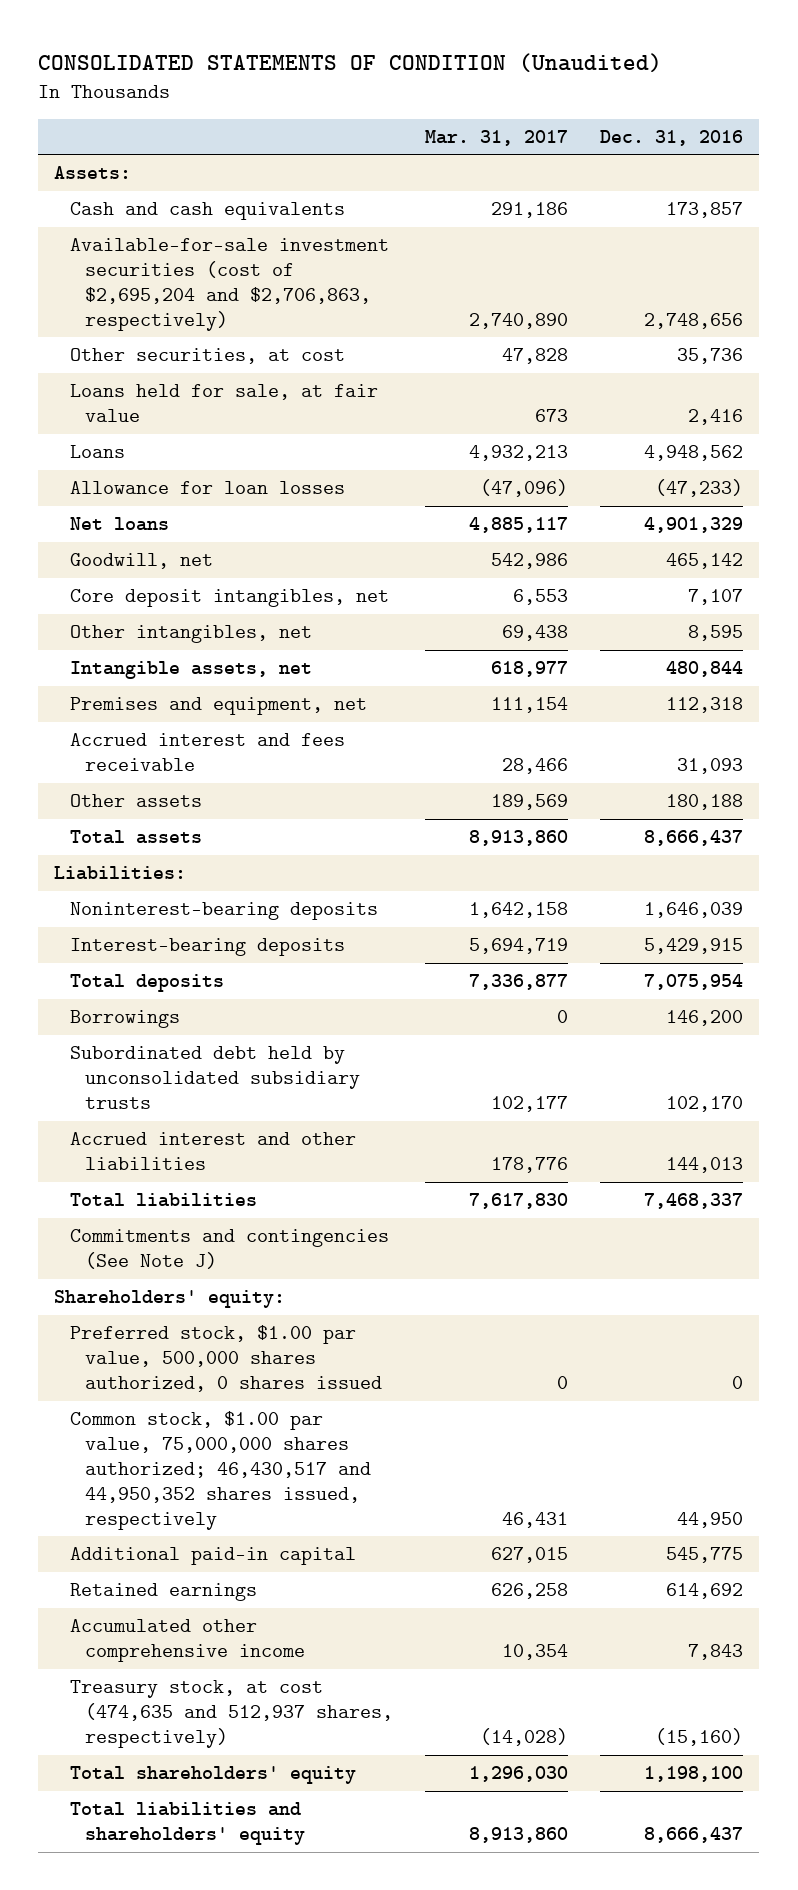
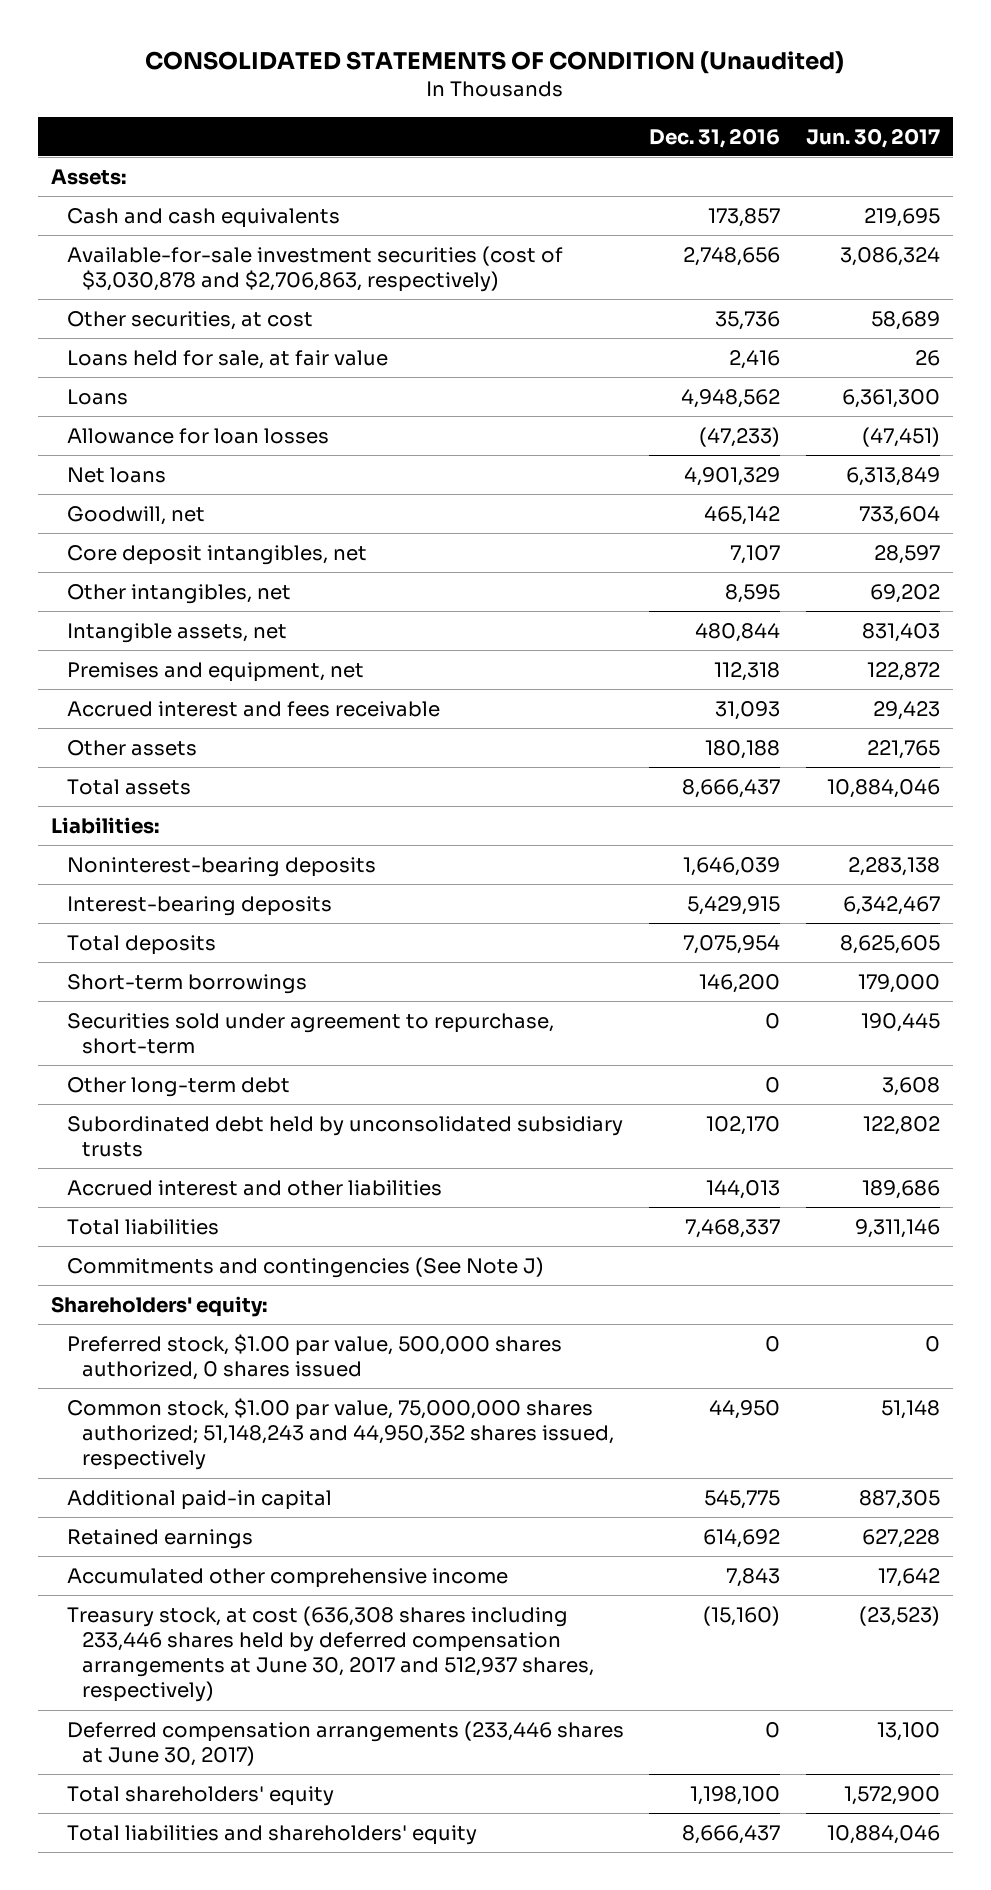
[425,129,569,146] Mar. 31, 2017 -> none
none -> [806,127,941,148] Jun. 30, 2017
[69,238,389,331] Available-for-sale investment securities (cost of $2,695,204 and $2,706,863, respectively) -> [66,246,563,293] Available-for-sale investment securities (cost of $3,030,878 and $2,706,863, respectively)
[69,1010,180,1029] Borrowings -> [66,974,307,995] Short-term borrowings
none -> [66,1013,554,1055] Securities sold under agreement to repurchase, short-term
none -> [66,1077,290,1098] Other long-term debt
[69,1411,372,1530] Common stock, $1.00 par value, 75,000,000 shares authorized; 46,430,517 and 44,950,352 shares issued, respectively -> [66,1398,615,1471] Common stock, $1.00 par value, 75,000,000 shares authorized; 51,148,243 and 44,950,352 shares issued, respectively
[69,1680,394,1748] Treasury stock, at cost (474,635 and 512,937 shares, respectively) -> [66,1606,595,1703] Treasury stock, at cost (636,308 shares including 233,446 shares held by deferred compensation arrangements at June 30, 2017 and 512,937 shares, respectively)
none -> [66,1721,624,1767] Deferred compensation arrangements (233,446 shares at June 30, 2017)

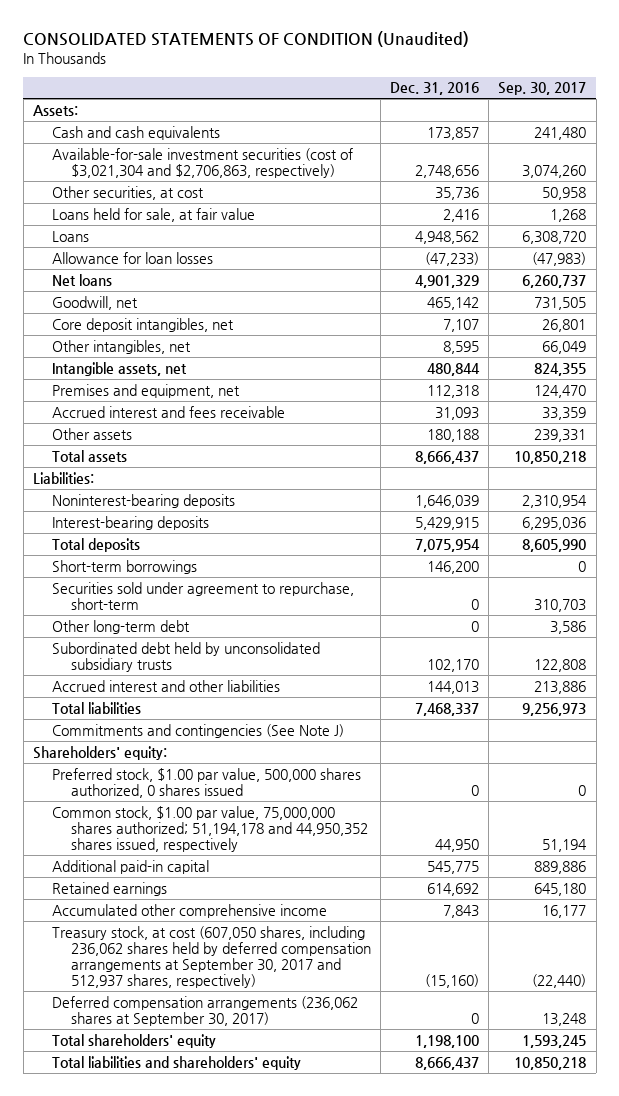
[806,127,941,148] Jun. 30, 2017 -> none
none -> [498,82,587,96] Sep. 30, 2017
[66,246,563,293] Available-for-sale investment securities (cost of $3,030,878 and $2,706,863, respectively) -> [51,147,353,178] Available-for-sale investment securities (cost of $3,021,304 and $2,706,863, respectively)
[66,1398,615,1471] Common stock, $1.00 par value, 75,000,000 shares authorized; 51,148,243 and 44,950,352 shares issued, respectively -> [51,805,368,853] Common stock, $1.00 par value, 75,000,000 shares authorized; 51,194,178 and 44,950,352 shares issued, respectively
[66,1606,595,1703] Treasury stock, at cost (636,308 shares including 233,446 shares held by deferred compensation arrangements at June 30, 2017 and 512,937 shares, respectively) -> [51,925,371,989] Treasury stock, at cost (607,050 shares, including 236,062 shares held by deferred compensation arrangements at September 30, 2017 and 512,937 shares, respectively)
[66,1721,624,1767] Deferred compensation arrangements (233,446 shares at June 30, 2017) -> [51,995,358,1026] Deferred compensation arrangements (236,062 shares at September 30, 2017)

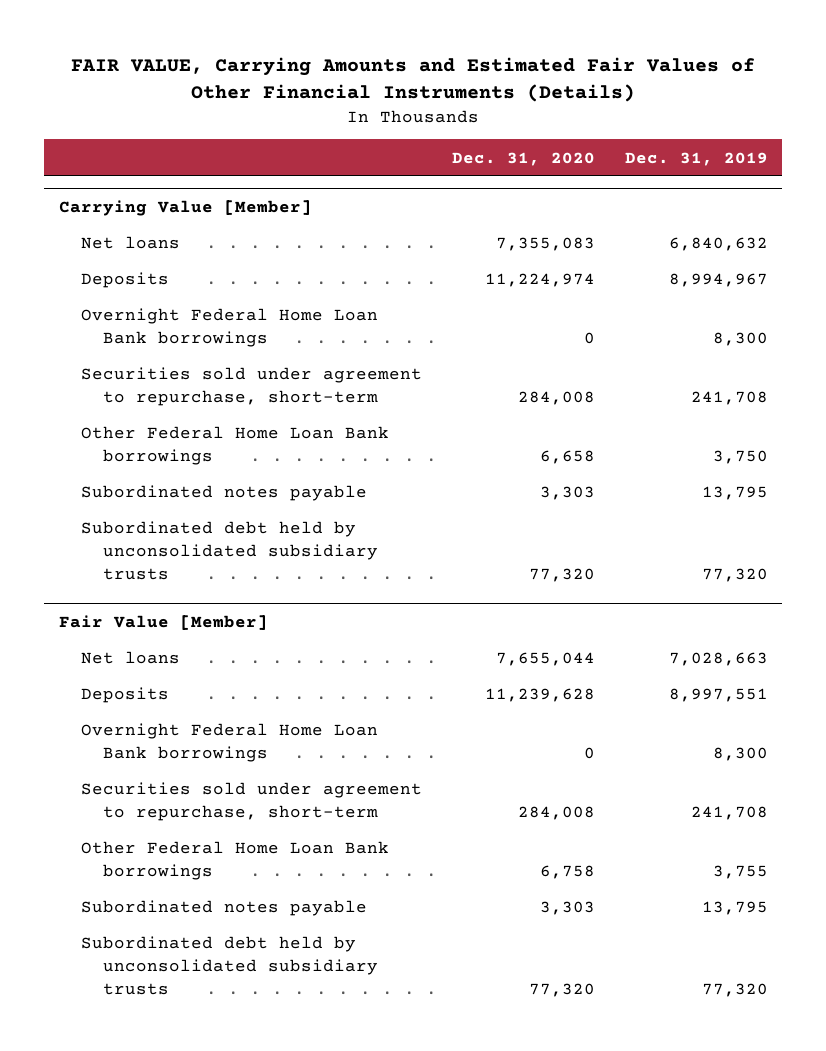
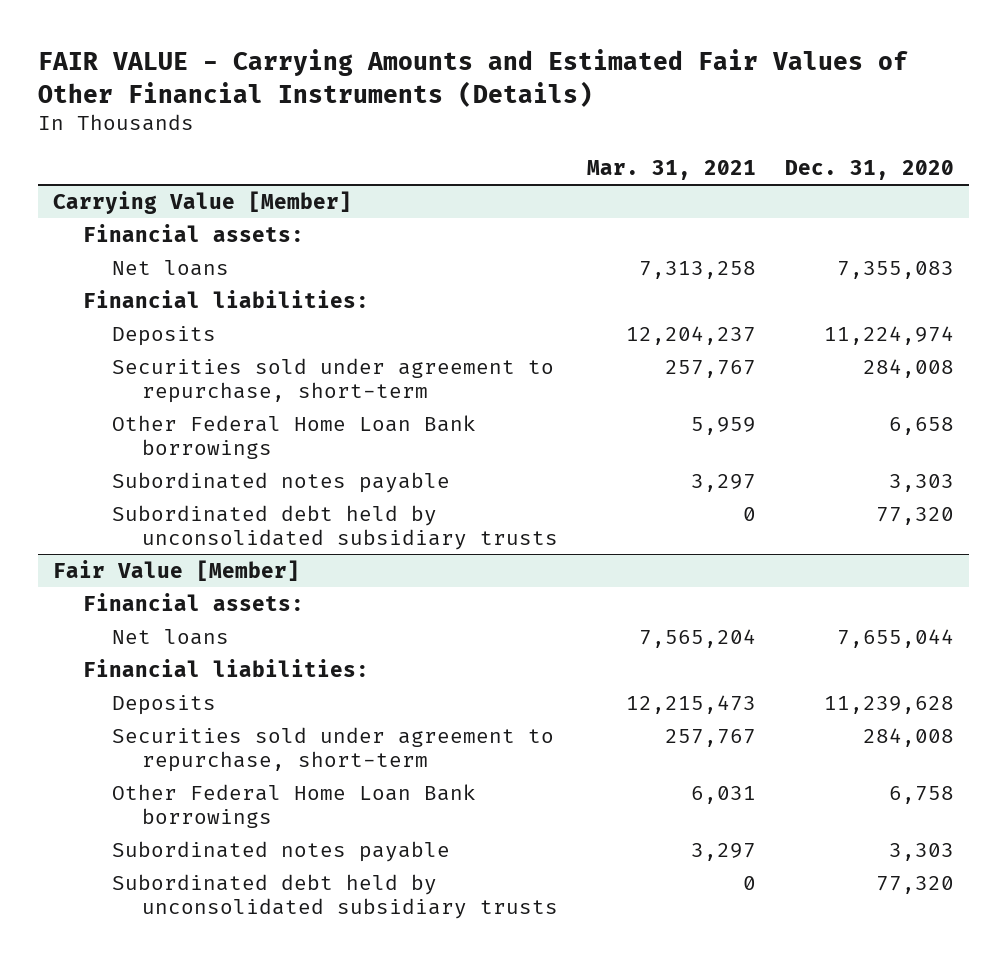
[71,57,756,103] FAIR VALUE, Carrying Amounts and Estimated Fair Values of Other Financial Instruments (Details) -> [38,49,909,107] FAIR VALUE - Carrying Amounts and Estimated Fair Values of Other Financial Instruments (Details)
[624,151,768,166] Dec. 31, 2019 -> none
none -> [587,160,757,181] Mar. 31, 2021
none -> [82,223,304,242] Financial assets:
none -> [82,289,369,308] Financial liabilities:
[80,308,378,347] Overnight Federal Home Loan Bank borrowings -> none
none -> [82,592,304,611] Financial assets:
none -> [82,658,369,677] Financial liabilities:
[80,723,378,762] Overnight Federal Home Loan Bank borrowings -> none

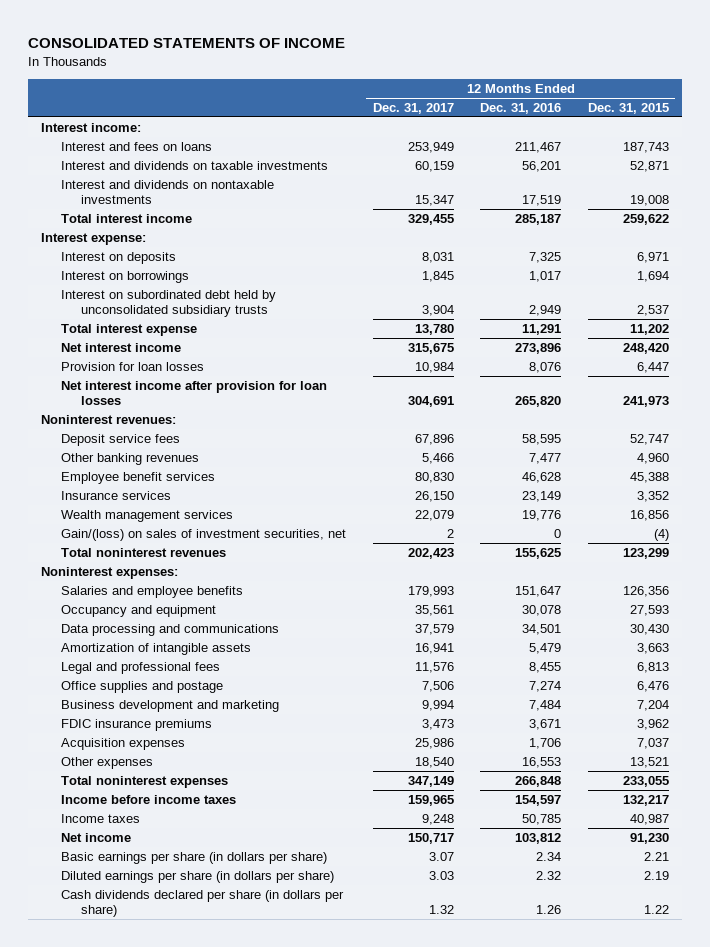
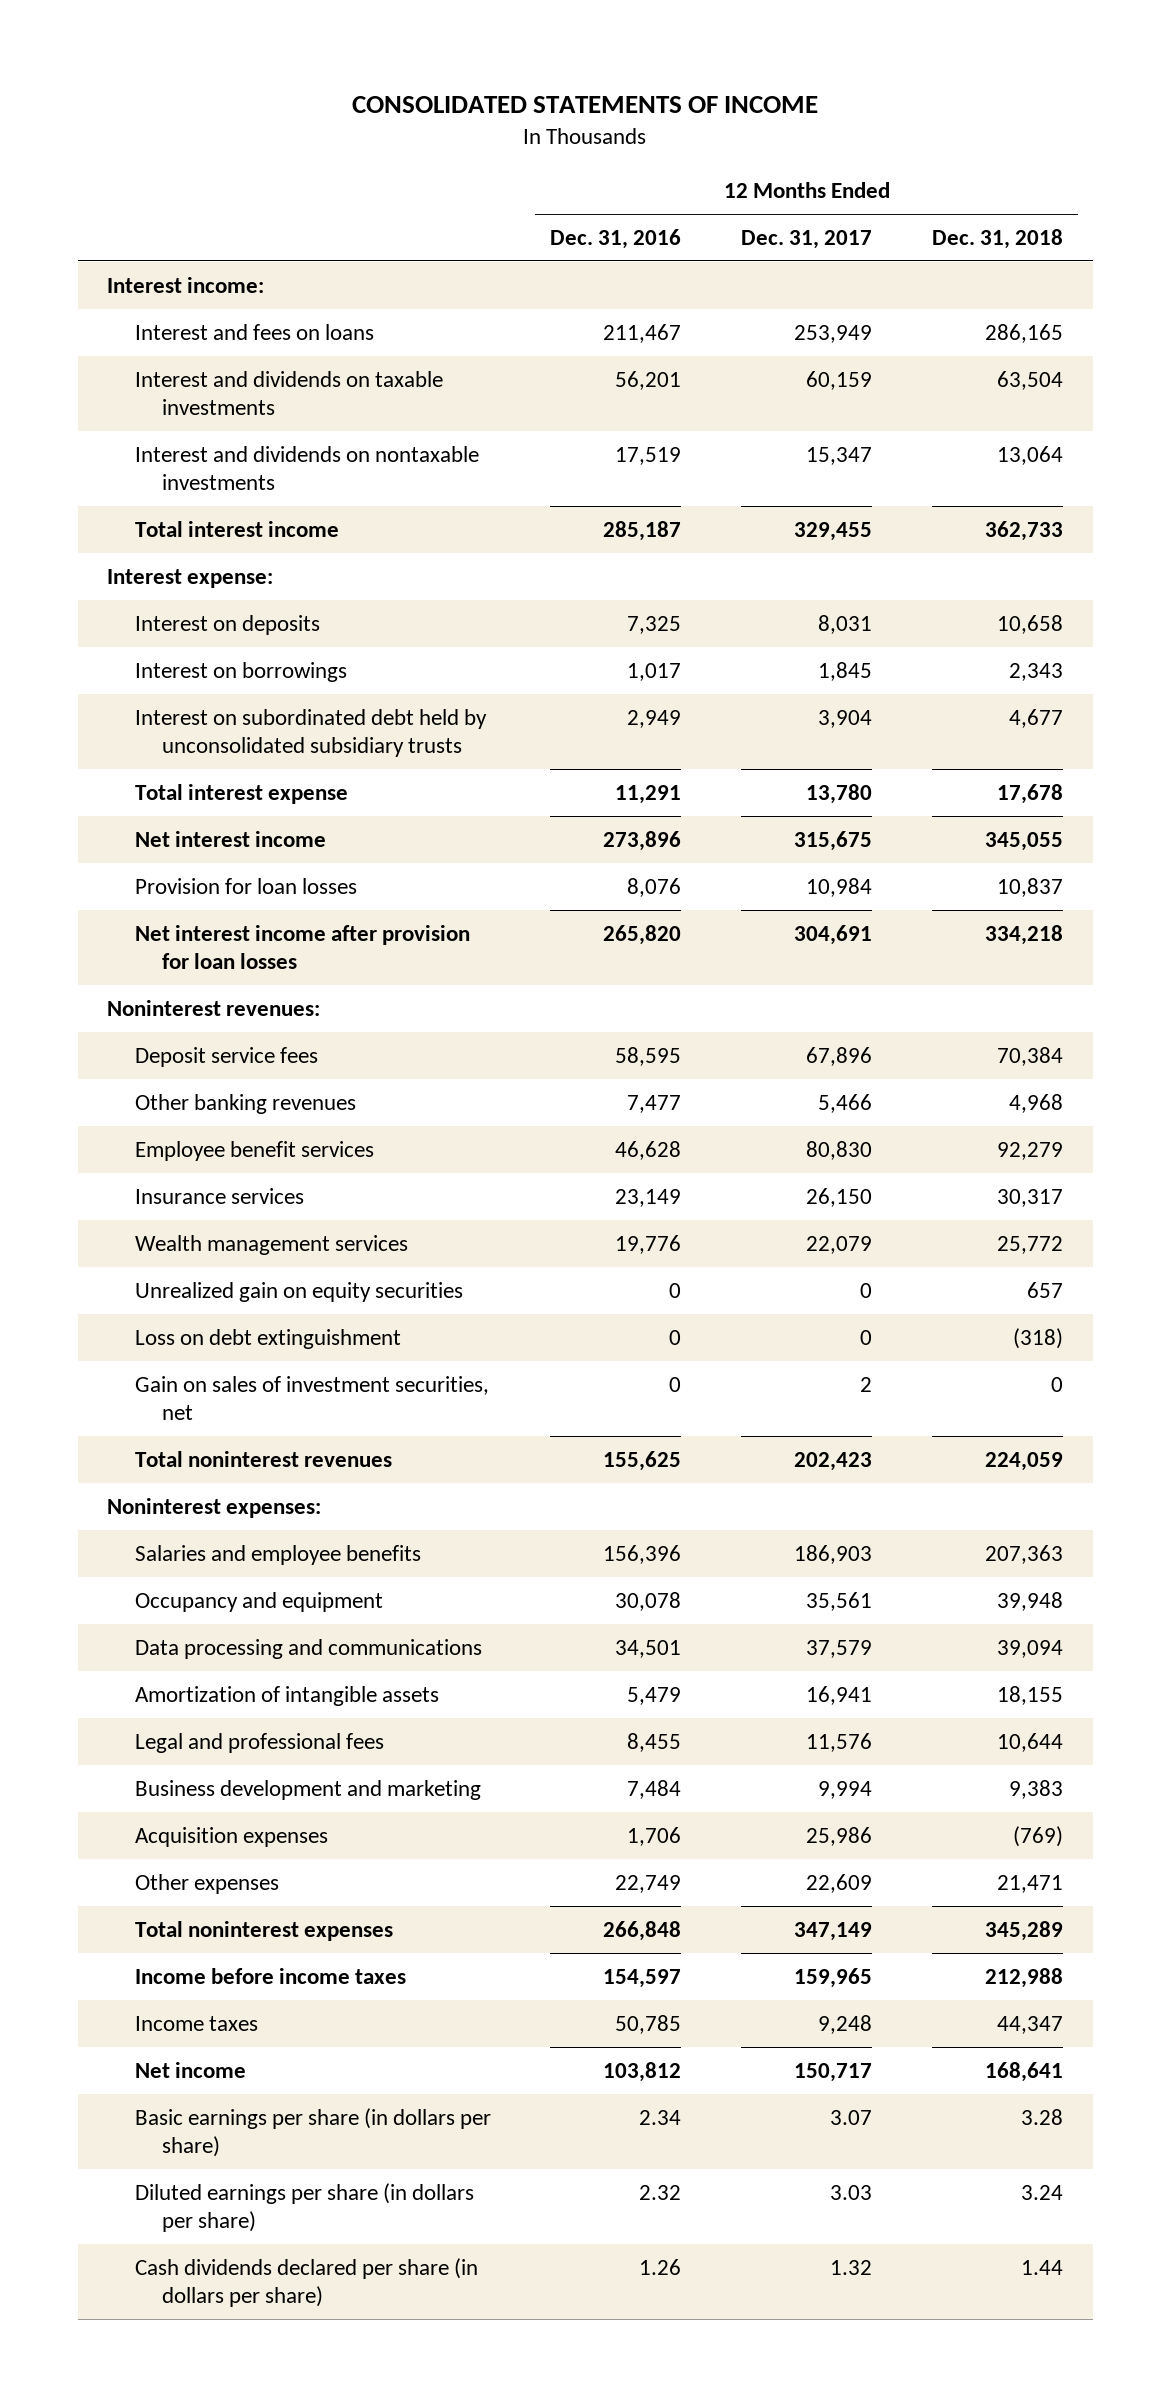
[587,102,669,114] Dec. 31, 2015 -> none
none -> [931,228,1063,249] Dec. 31, 2018
none -> [134,1281,463,1302] Unrealized gain on equity securities
none -> [134,1328,401,1349] Loss on debt extinguishment
[61,528,347,541] Gain/(loss) on sales of investment securities, net -> [134,1375,489,1421] Gain on sales of investment securities, net
[407,585,454,597] 179,993 -> [794,1544,873,1564] 186,903
[515,585,562,597] 151,647 -> [603,1544,682,1564] 156,396
[61,680,224,693] Office supplies and postage -> none
[61,718,213,731] FDIC insurance premiums -> none
[414,756,454,768] 18,540 -> [806,1873,873,1893] 22,609
[522,756,562,768] 16,553 -> [615,1874,682,1893] 22,749

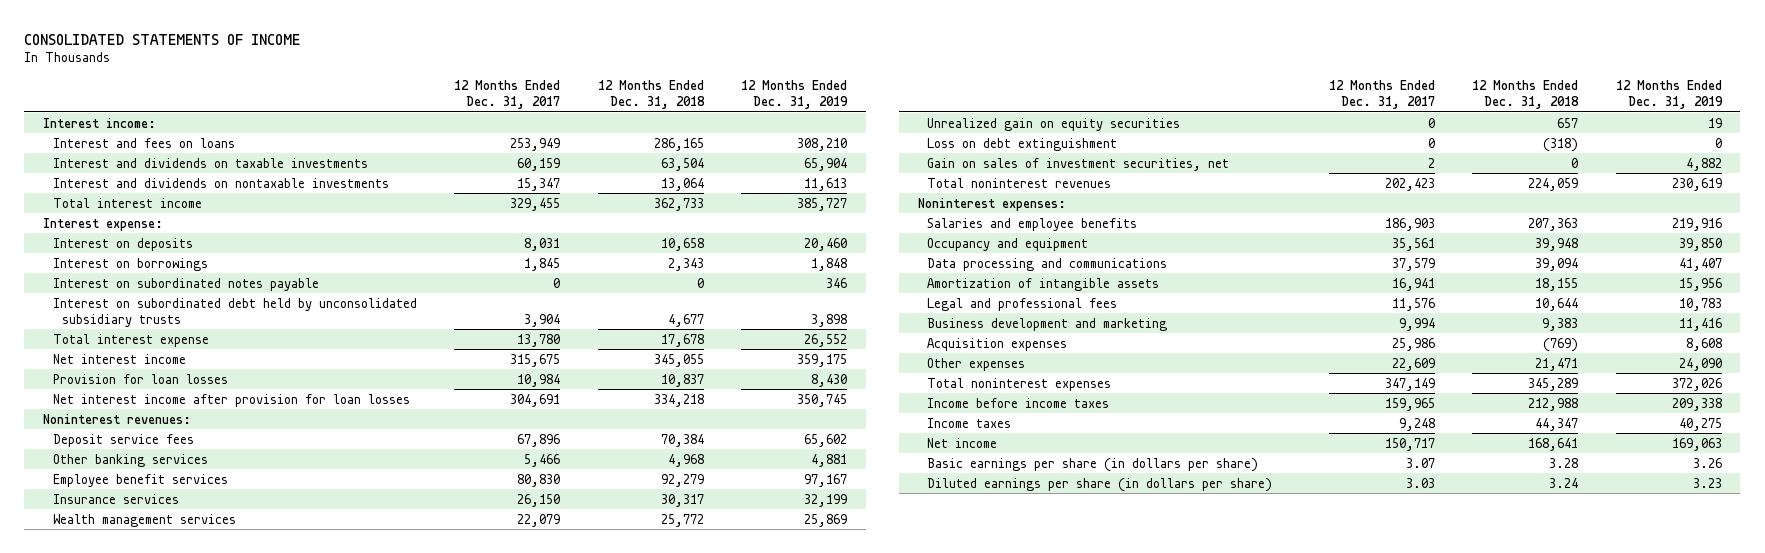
[550,228,682,249] Dec. 31, 2016 -> none
none -> [741,79,849,110] 12 Months Ended Dec. 31, 2019
none -> [52,277,319,291] Interest on subordinated notes payable
[134,1093,356,1114] Other banking revenues -> [52,453,208,467] Other banking services
[134,2257,478,2308] Cash dividends declared per share (in dollars per share) -> none

